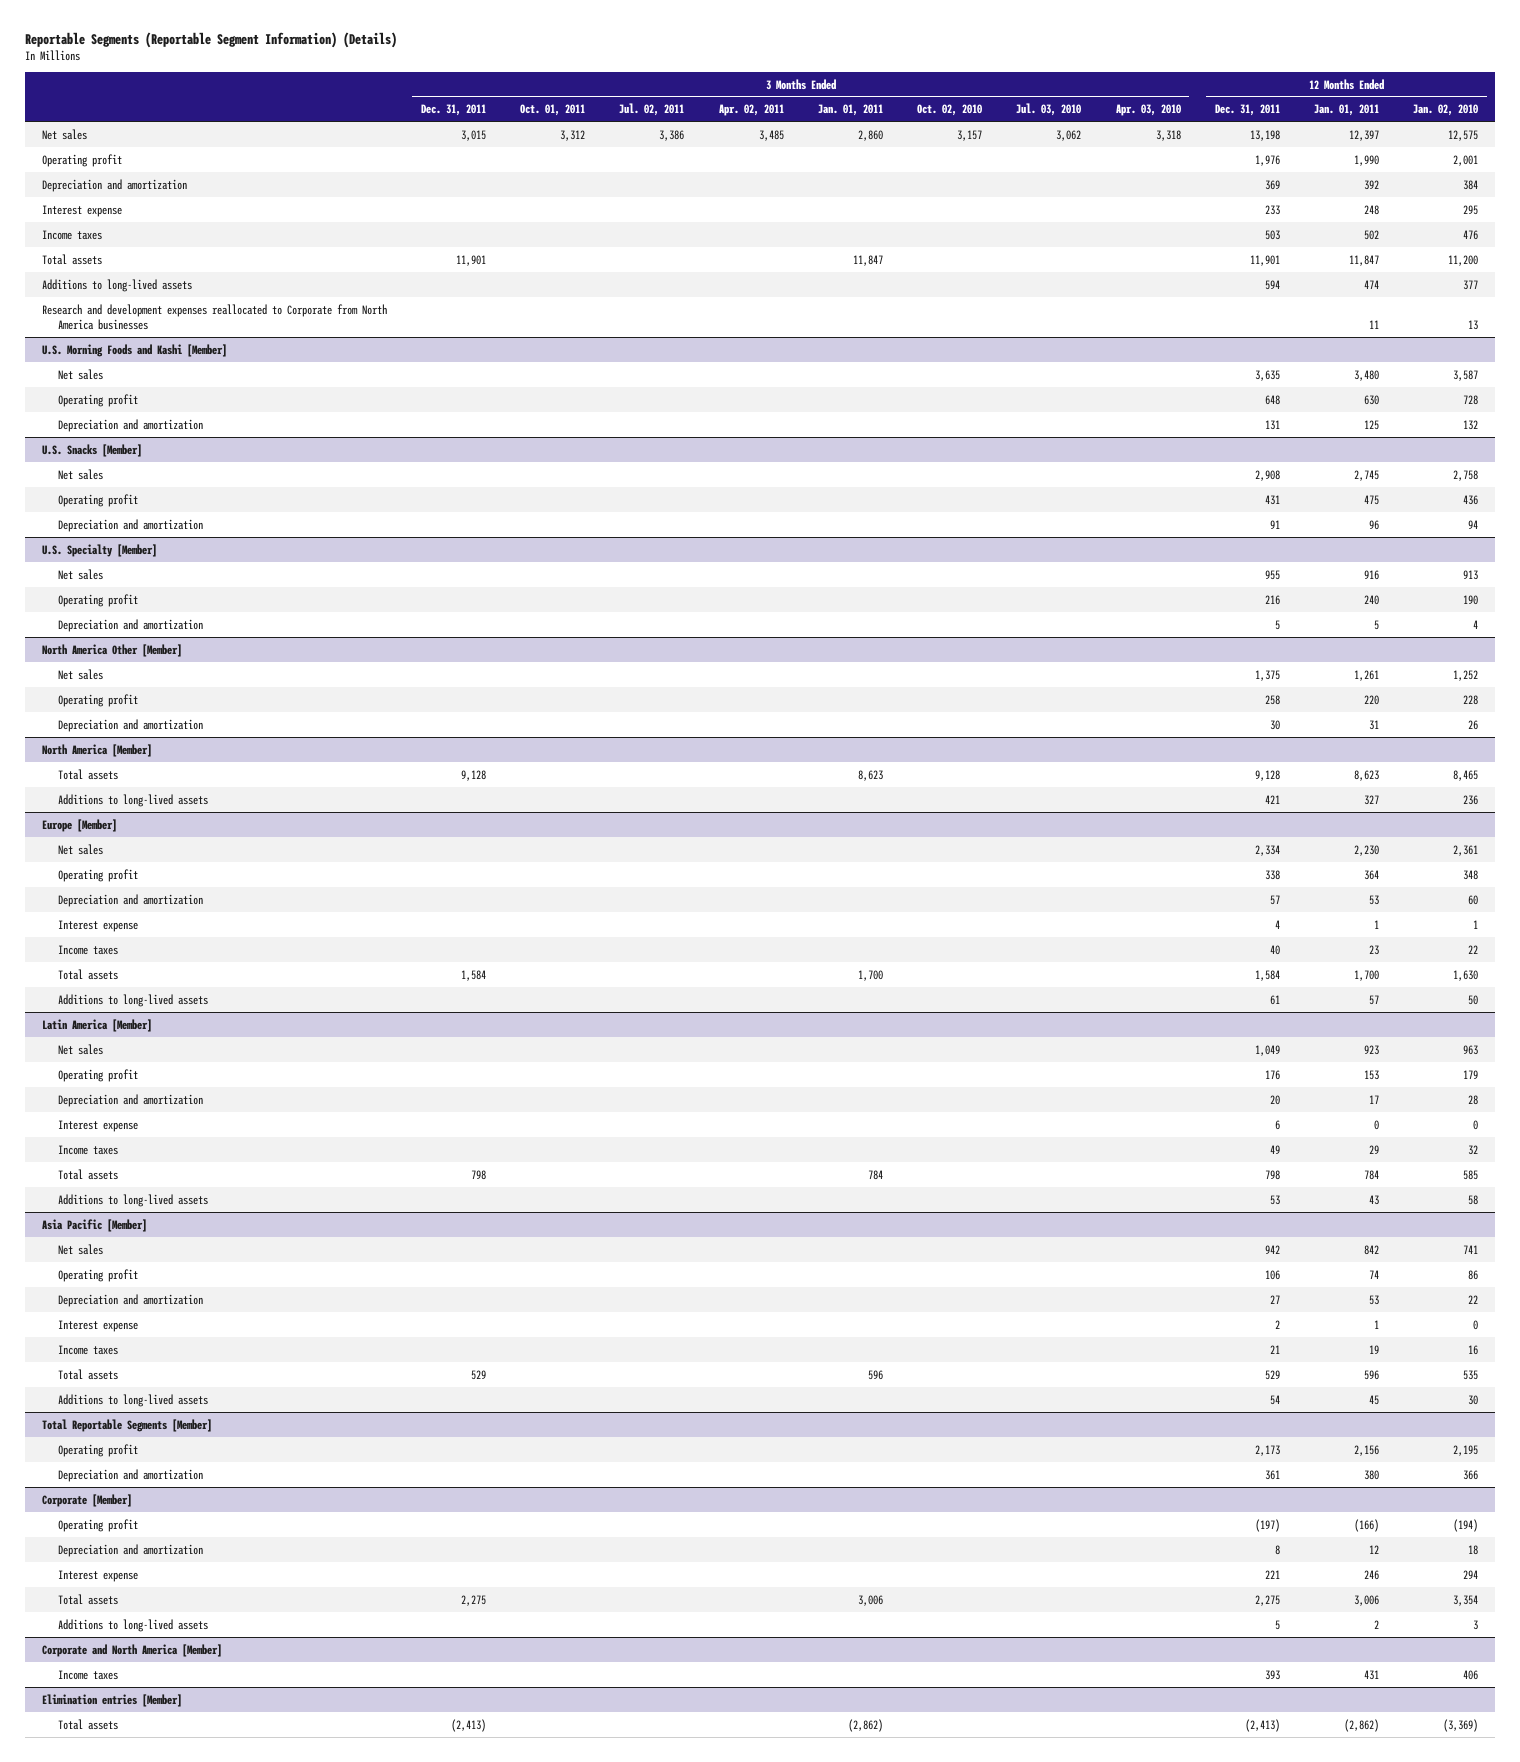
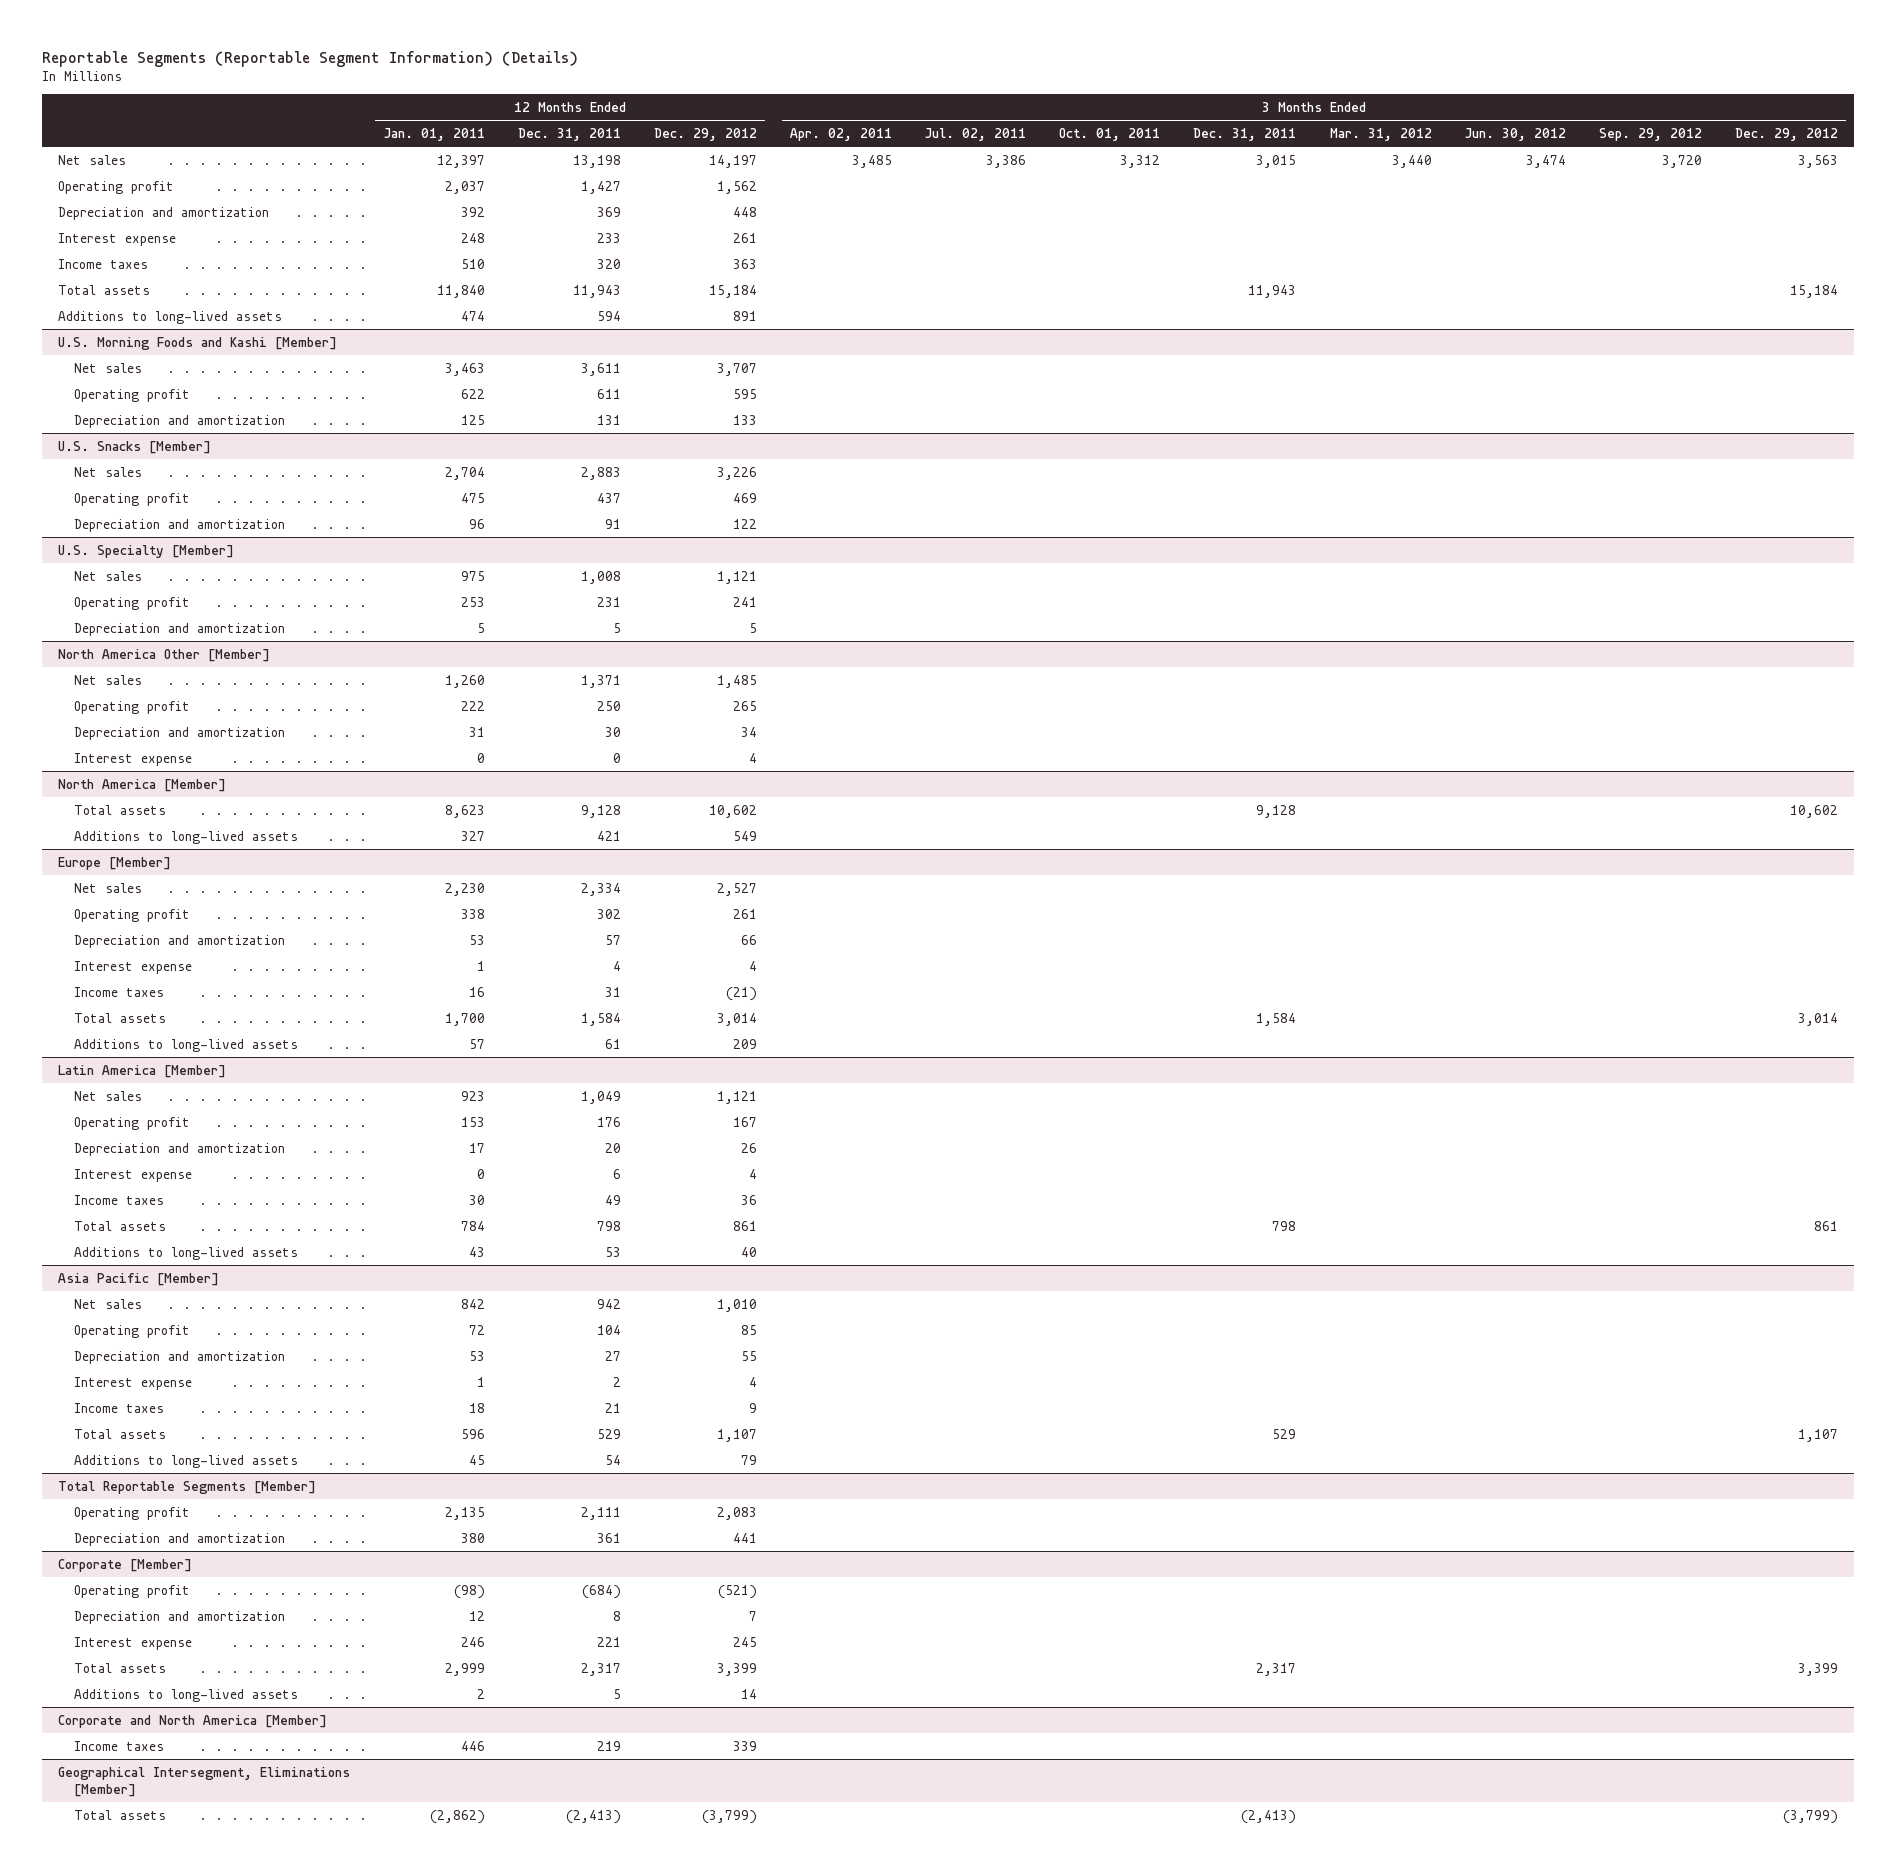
[817,104,883,117] Jan. 01, 2011 -> none
[917,104,983,117] Oct. 02, 2010 -> none
[1016,103,1082,117] Jul. 03, 2010 -> none
[1115,104,1181,117] Apr. 03, 2010 -> none
[1413,104,1479,117] Jan. 02, 2010 -> none
none -> [653,127,757,141] Dec. 29, 2012
none -> [1329,127,1432,141] Mar. 31, 2012
none -> [1464,127,1566,141] Jun. 30, 2012
none -> [1598,127,1702,141] Sep. 29, 2012
none -> [1734,127,1838,141] Dec. 29, 2012
[1254,154,1280,166] 1,976 -> [580,180,621,194] 1,427
[1354,154,1380,166] 1,990 -> [444,180,485,194] 2,037
[1264,229,1280,240] 503 -> [596,258,621,269] 320
[1364,229,1380,240] 502 -> [460,258,485,269] 510
[455,254,486,266] 11,901 -> [1248,284,1297,298] 11,943
[1249,254,1280,266] 11,901 -> [572,284,621,298] 11,943
[1349,254,1380,266] 11,847 -> [436,284,485,298] 11,840
[41,303,387,330] Research and development expenses reallocated to Corporate from North America businesses -> none
[1254,369,1280,381] 3,635 -> [580,362,621,376] 3,611
[1354,369,1380,381] 3,480 -> [444,362,485,376] 3,463
[1264,394,1280,405] 648 -> [596,388,621,399] 611
[1364,394,1380,405] 630 -> [460,388,485,399] 622
[1254,469,1280,481] 2,908 -> [580,466,621,480] 2,883
[1354,469,1380,481] 2,745 -> [444,466,485,480] 2,704
[1264,494,1280,505] 431 -> [596,492,621,503] 437
[1264,569,1280,580] 955 -> [580,570,621,584] 1,008
[1364,569,1380,580] 916 -> [460,570,485,581] 975
[1264,594,1280,605] 216 -> [596,596,621,607] 231
[1364,594,1380,605] 240 -> [460,596,485,607] 253
[1254,669,1280,681] 1,375 -> [580,674,621,688] 1,371
[1354,669,1380,681] 1,261 -> [444,674,485,688] 1,260
[1264,694,1280,705] 258 -> [596,700,621,711] 250
[1364,694,1380,705] 220 -> [460,700,485,711] 222
none -> [74,752,193,766] Interest expense
[1264,869,1280,880] 338 -> [596,908,621,919] 302
[1364,869,1380,880] 364 -> [460,908,485,919] 338
[1269,944,1280,955] 40 -> [604,986,621,997] 31
[1369,944,1380,955] 23 -> [468,986,485,997] 16
[1369,1144,1380,1154] 29 -> [468,1194,485,1205] 30
[1264,1269,1280,1280] 106 -> [596,1324,621,1335] 104
[1369,1269,1380,1279] 74 -> [468,1324,485,1335] 72
[1369,1344,1380,1354] 19 -> [468,1402,485,1413] 18
[1254,1444,1280,1456] 2,173 -> [580,1506,621,1520] 2,111
[1354,1444,1380,1456] 2,156 -> [444,1506,485,1520] 2,135
[1254,1518,1280,1532] (197) -> [581,1584,621,1599] (684)
[1354,1518,1380,1532] (166) -> [453,1584,485,1599] (98)
[460,1594,486,1606] 2,275 -> [1256,1662,1297,1676] 2,317
[1254,1594,1280,1606] 2,275 -> [580,1662,621,1676] 2,317
[1354,1594,1380,1606] 3,006 -> [444,1662,485,1676] 2,999
[41,1693,182,1707] Elimination entries [Member] -> none
[1264,1669,1280,1680] 393 -> [596,1740,621,1751] 219
[1364,1669,1380,1680] 431 -> [460,1740,485,1751] 446
none -> [58,1766,351,1797] Geographical Intersegment, Eliminations [Member]

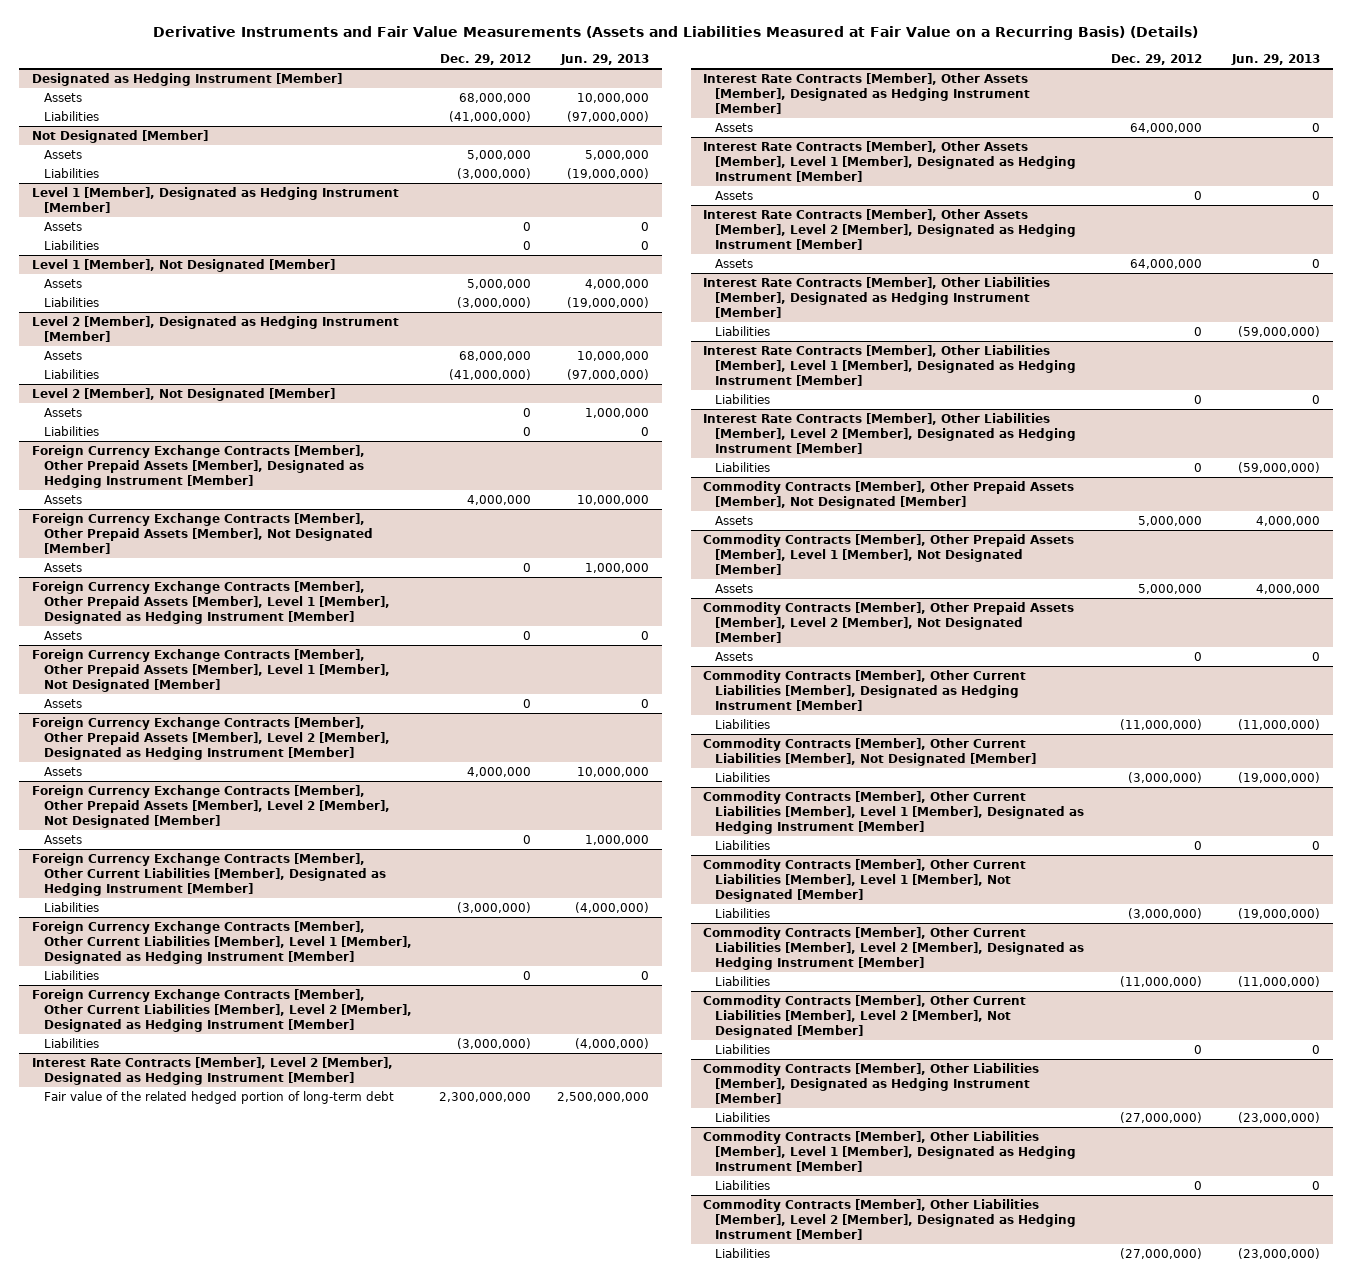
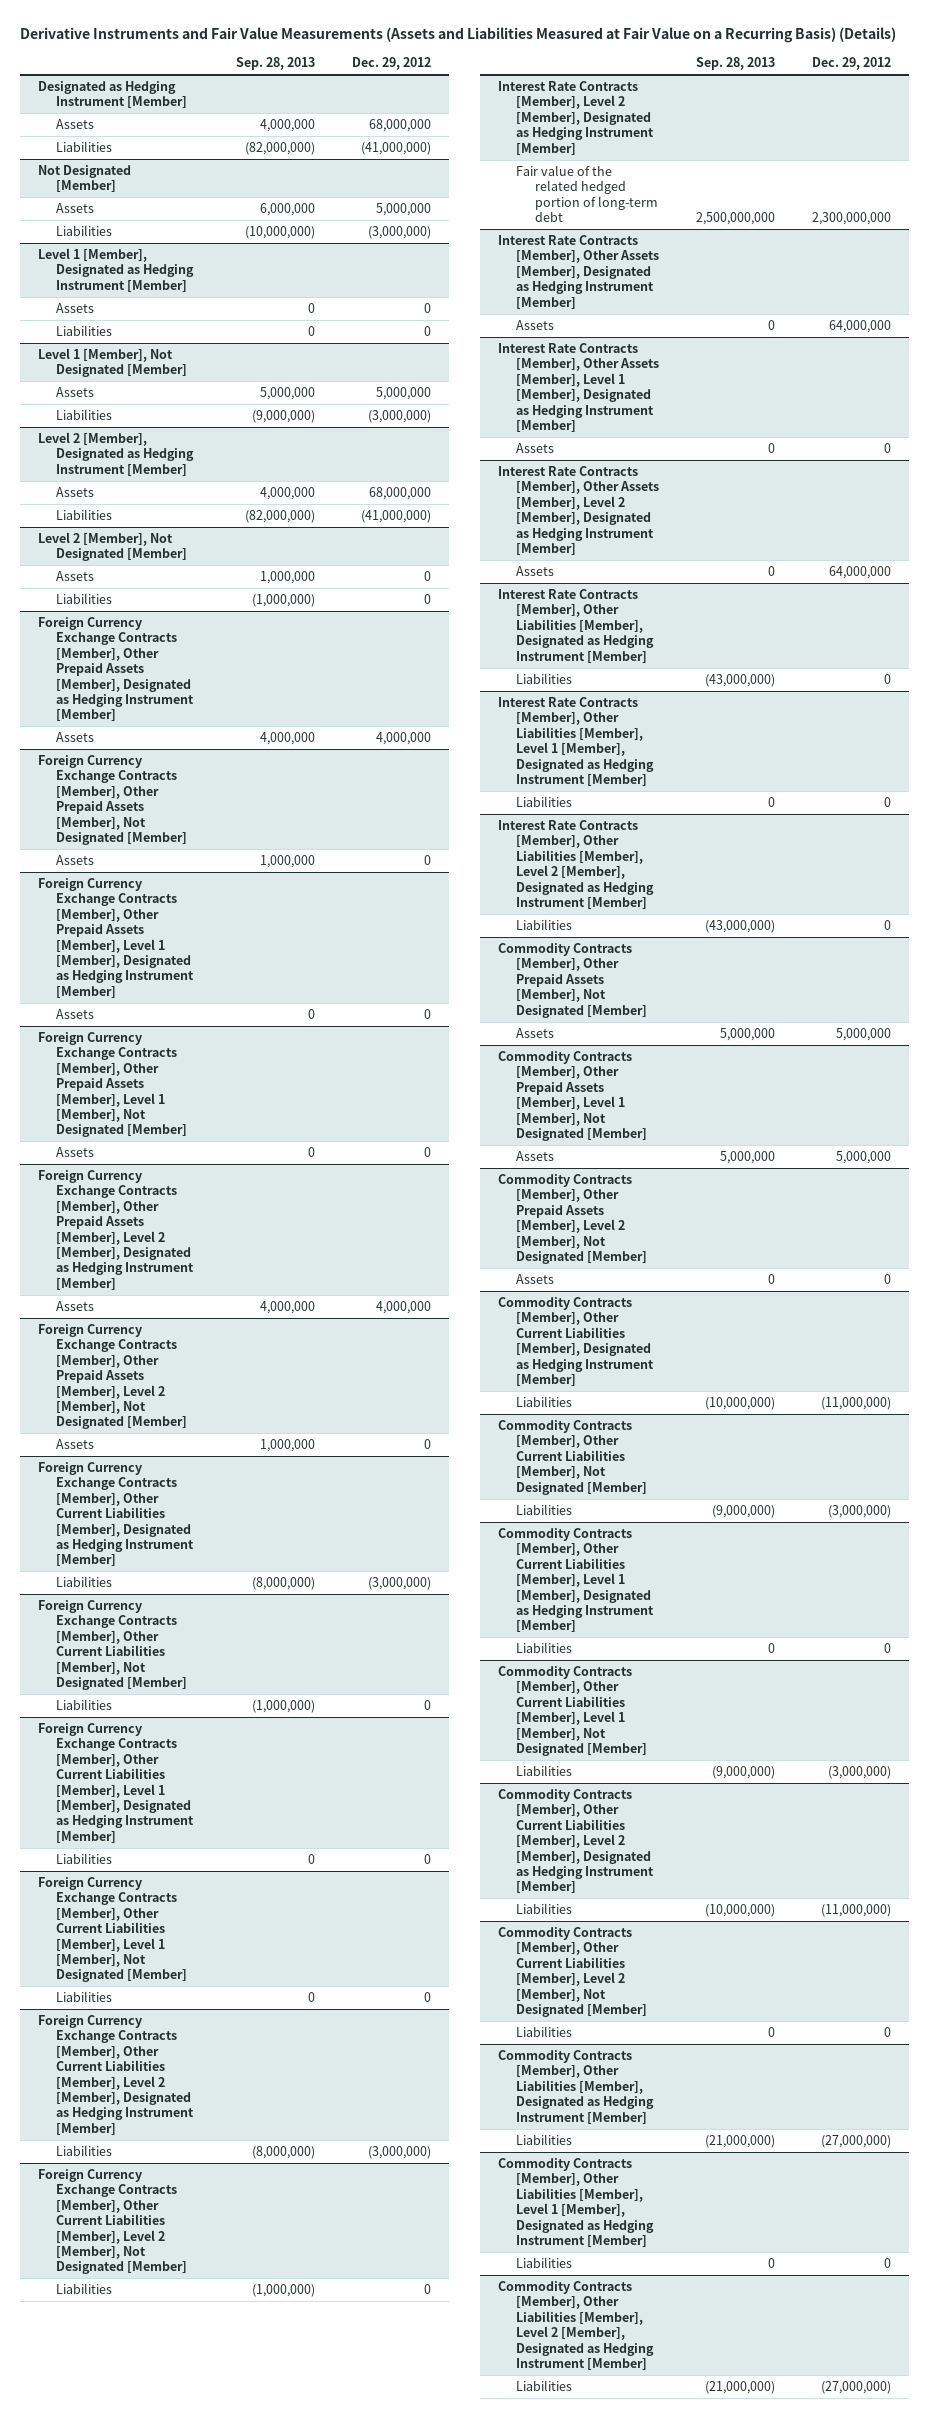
[559,53,649,65] Jun. 29, 2013 -> none
none -> [235,57,315,71] Sep. 28, 2013
none -> [37,1600,188,1691] Foreign Currency Exchange Contracts [Member], Other Current Liabilities [Member], Not Designated [Member]
none -> [56,1699,113,1711] Liabilities
none -> [37,1877,188,1983] Foreign Currency Exchange Contracts [Member], Other Current Liabilities [Member], Level 1 [Member], Not Designated [Member]
none -> [56,1991,113,2003] Liabilities
none -> [37,2169,188,2275] Foreign Currency Exchange Contracts [Member], Other Current Liabilities [Member], Level 2 [Member], Not Designated [Member]
none -> [56,2283,113,2295] Liabilities

